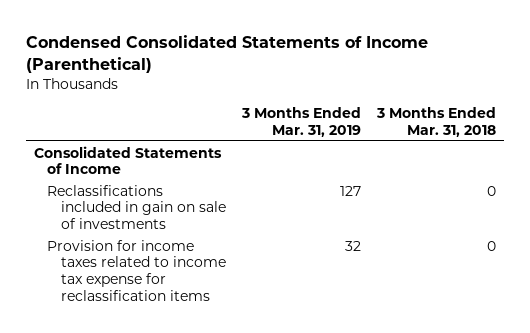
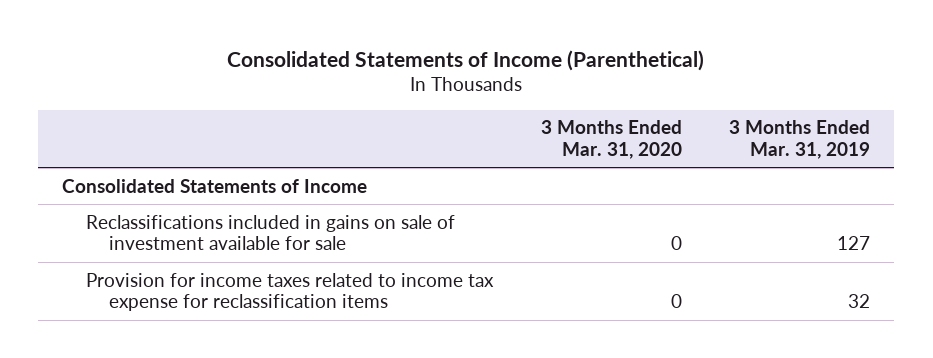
[25,34,428,73] Condensed Consolidated Statements of Income (Parenthetical) -> [227,49,705,71] Consolidated Statements of Income (Parenthetical)
[376,107,497,137] 3 Months Ended Mar. 31, 2018 -> none
none -> [540,120,682,160] 3 Months Ended Mar. 31, 2020
[47,184,227,230] Reclassifications included in gain on sale of investments -> [85,214,455,251] Reclassifications included in gains on sale of investment available for sale

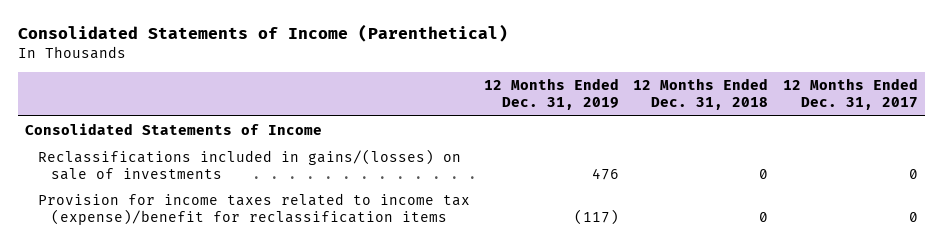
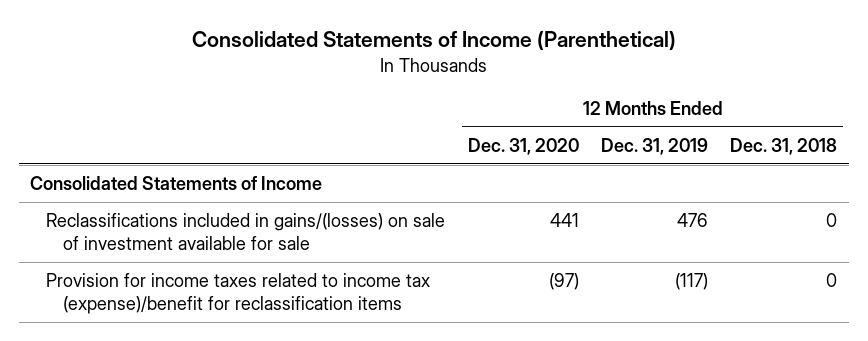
[782,78,918,111] 12 Months Ended Dec. 31, 2017 -> none
none -> [467,137,579,155] Dec. 31, 2020
[37,149,461,180] Reclassifications included in gains/(losses) on sale of investments -> [46,213,446,251] Reclassifications included in gains/(losses) on sale of investment available for sale

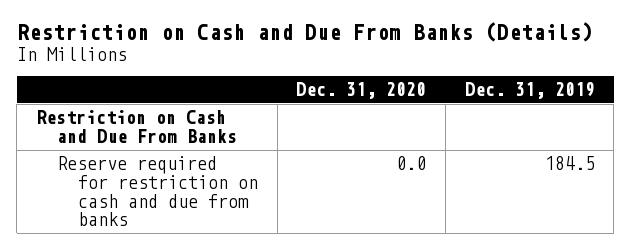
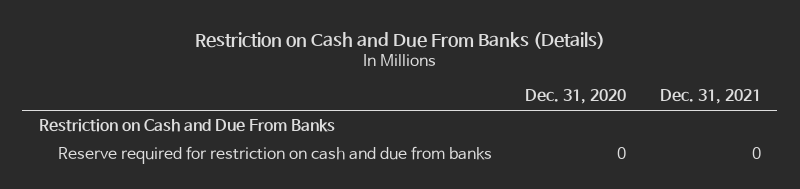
[464,82,595,100] Dec. 31, 2019 -> none
none -> [659,89,761,105] Dec. 31, 2021
[396,156,427,171] 0.0 -> [617,146,627,159] 0

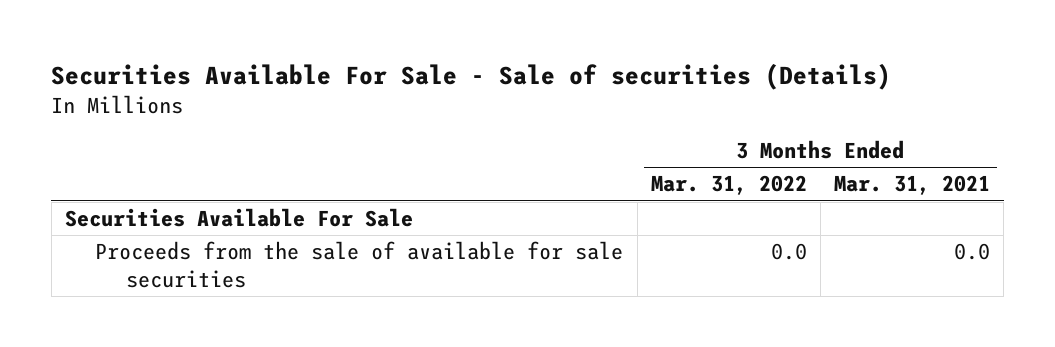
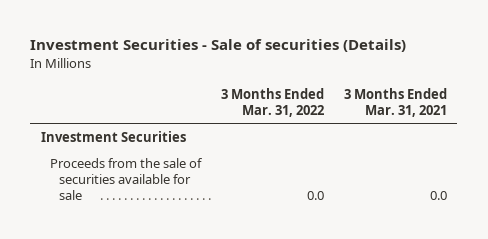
[51,63,892,91] Securities Available For Sale - Sale of securities (Details) -> [30,39,407,53] Investment Securities - Sale of securities (Details)
[64,208,413,228] Securities Available For Sale -> [40,130,186,142] Investment Securities
[95,241,624,288] Proceeds from the sale of available for sale securities -> [49,157,203,201] Proceeds from the sale of securities available for sale

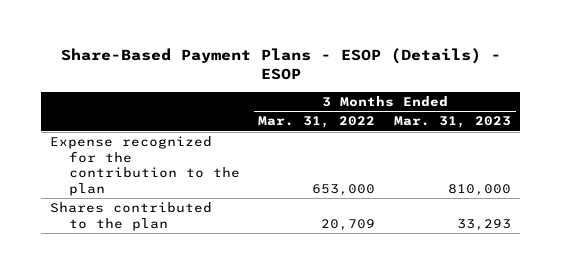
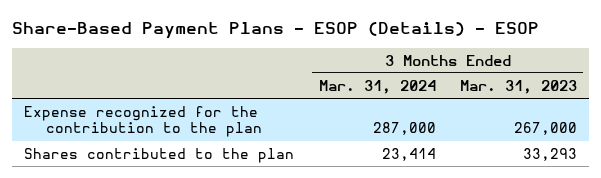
[258,116,376,129] Mar. 31, 2022 -> none
none -> [318,79,436,94] Mar. 31, 2024
[448,183,512,196] 810,000 -> [514,122,578,136] 267,000

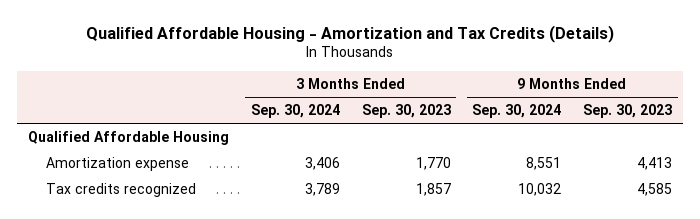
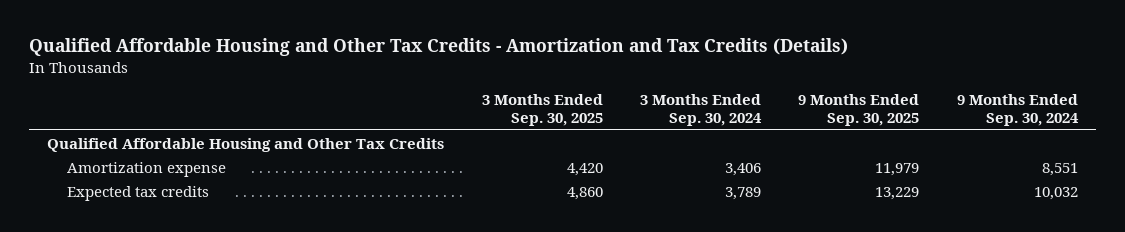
[86,24,615,43] Qualified Affordable Housing - Amortization and Tax Credits (Details) -> [28,38,848,57] Qualified Affordable Housing and Other Tax Credits - Amortization and Tax Credits (Details)
[361,104,451,119] Sep. 30, 2023 -> none
[583,104,673,119] Sep. 30, 2023 -> none
none -> [481,94,603,127] 3 Months Ended Sep. 30, 2025
none -> [798,94,920,127] 9 Months Ended Sep. 30, 2025
[27,130,229,145] Qualified Affordable Housing -> [47,137,445,152] Qualified Affordable Housing and Other Tax Credits
[46,182,197,197] Tax credits recognized -> [66,185,209,201] Expected tax credits

